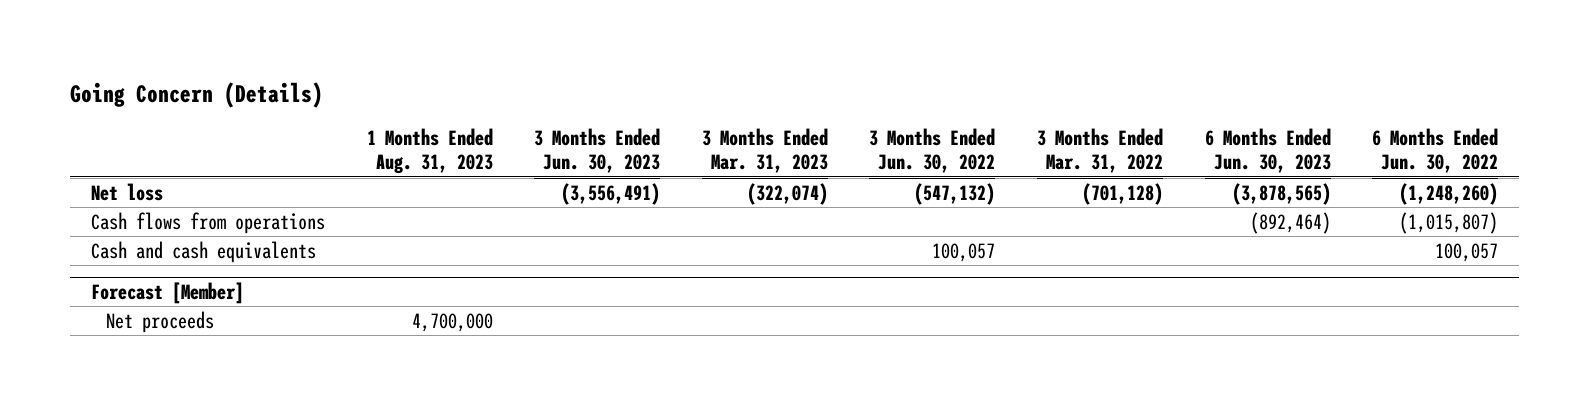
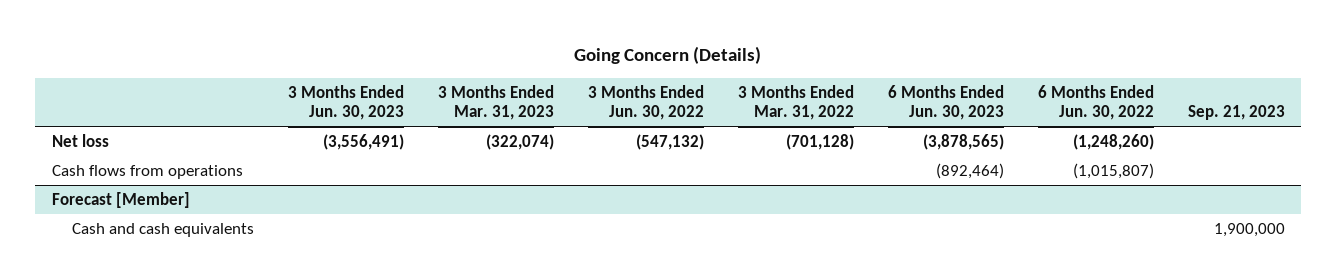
[366,128,493,175] 1 Months Ended Aug. 31, 2023 -> none
none -> [1187,104,1285,120] Sep. 21, 2023
[91,240,317,263] Cash and cash equivalents -> none
[106,310,215,333] Net proceeds -> none
none -> [72,223,255,238] Cash and cash equivalents

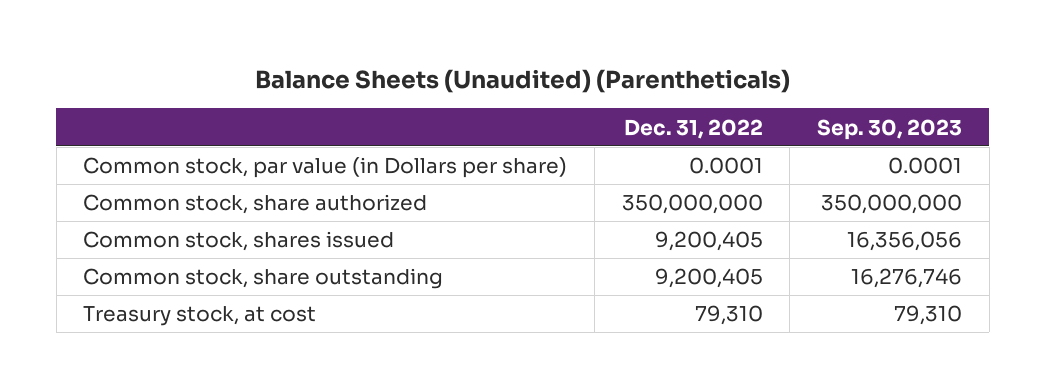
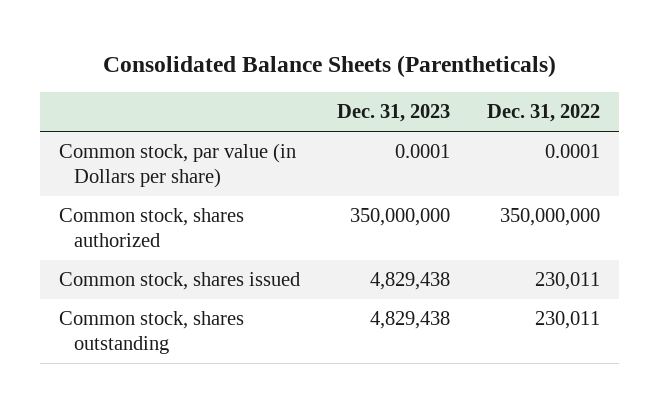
[254,68,790,93] Balance Sheets (Unaudited) (Parentheticals) -> [102,55,556,78] Consolidated Balance Sheets (Parentheticals)
[816,118,962,140] Sep. 30, 2023 -> none
none -> [337,104,451,123] Dec. 31, 2023
[83,306,317,327] Treasury stock, at cost -> none
[83,194,428,215] Common stock, share authorized -> [58,207,244,248] Common stock, shares authorized
[654,231,763,252] 9,200,405 -> [535,271,601,290] 230,011
[83,268,444,290] Common stock, share outstanding -> [58,310,244,355] Common stock, shares outstanding
[654,268,763,289] 9,200,405 -> [535,310,601,329] 230,011

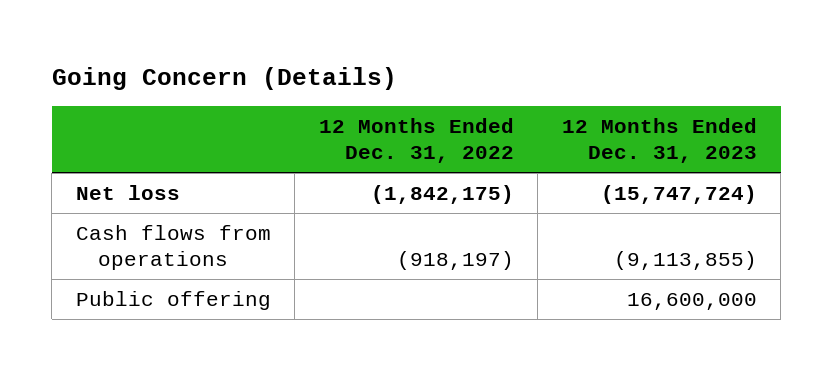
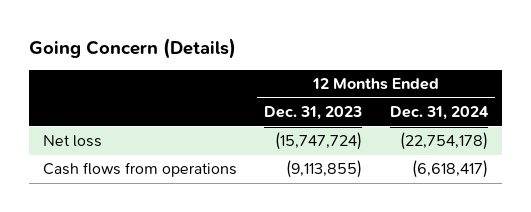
[318,117,514,164] 12 Months Ended Dec. 31, 2022 -> none
none -> [389,105,489,120] Dec. 31, 2024
[75,290,271,310] Public offering -> none

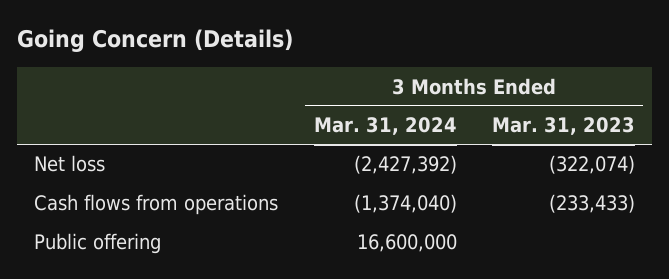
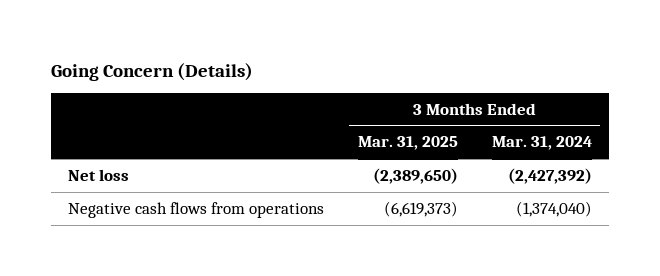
[491,117,635,136] Mar. 31, 2023 -> none
none -> [357,136,458,151] Mar. 31, 2025
[34,233,162,255] Public offering -> none
[34,194,279,216] Cash flows from operations -> [67,201,324,218] Negative cash flows from operations

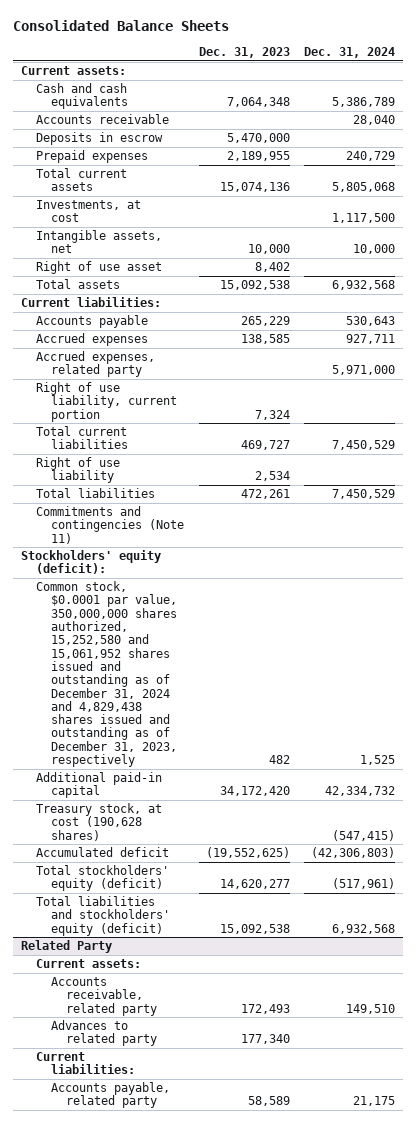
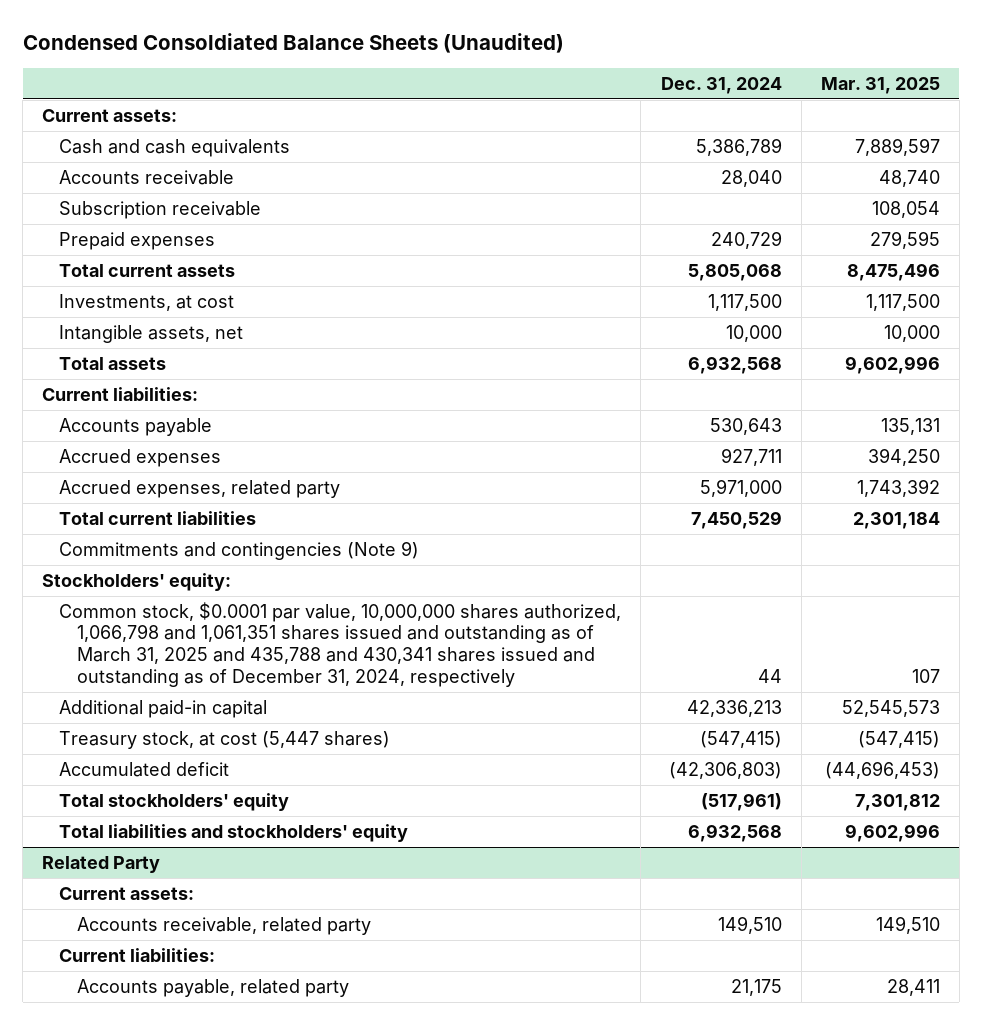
[13,20,230,32] Consolidated Balance Sheets -> [22,33,564,54] Condensed Consoldiated Balance Sheets (Unaudited)
[198,46,290,58] Dec. 31, 2023 -> none
none -> [820,76,940,94] Mar. 31, 2025
[35,132,163,146] Deposits in escrow -> none
none -> [59,200,262,219] Subscription receivable
[35,261,162,275] Right of use asset -> none
[35,382,177,422] Right of use liability, current portion -> none
[35,457,120,484] Right of use liability -> none
[35,488,155,499] Total liabilities -> none
[35,506,184,544] Commitments and contingencies (Note 11) -> [59,540,420,560] Commitments and contingencies (Note 9)
[20,550,161,575] Stockholders' equity (deficit): -> [42,572,232,591] Stockholders' equity:
[35,581,177,768] Common stock, $0.0001 par value, 350,000,000 shares authorized, 15,252,580 and 15,061,952 shares issued and outstanding as of December 31, 2024 and 4,829,438 shares issued and outstanding as of December 31, 2023, respectively -> [59,601,622,687] Common stock, $0.0001 par value, 10,000,000 shares authorized, 1,066,798 and 1,061,351 shares issued and outstanding as of March 31, 2025 and 435,788 and 430,341 shares issued and outstanding as of December 31, 2024, respectively
[360,755,396,766] 1,525 -> [757,668,782,683] 44
[325,786,396,797] 42,334,732 -> [686,699,782,717] 42,336,213
[35,803,162,841] Treasury stock, at cost (190,628 shares) -> [59,730,391,749] Treasury stock, at cost (5,447 shares)
[35,865,169,892] Total stockholders' equity (deficit) -> [59,792,290,811] Total stockholders' equity
[35,896,170,936] Total liabilities and stockholders' equity (deficit) -> [59,823,409,842] Total liabilities and stockholders' equity
[50,1020,158,1047] Advances to related party -> none

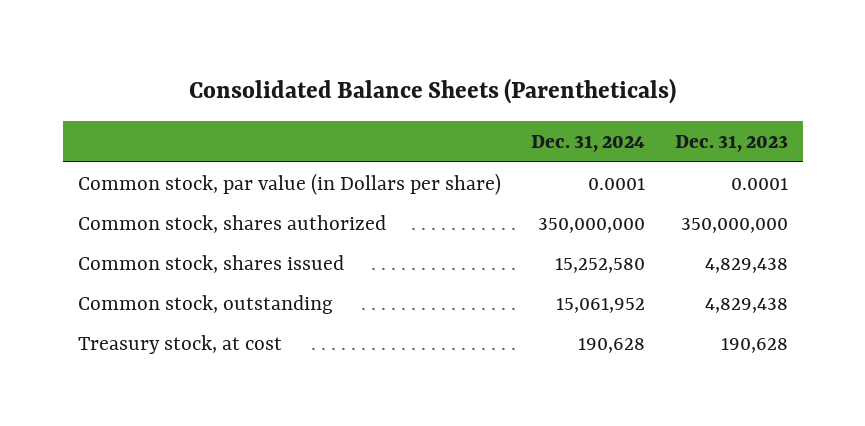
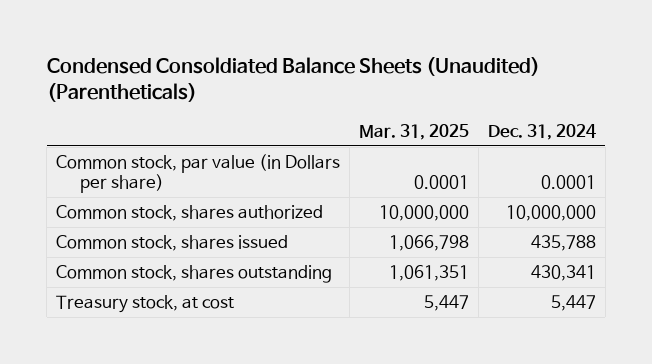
[188,78,676,105] Consolidated Balance Sheets (Parentheticals) -> [46,56,540,102] Condensed Consoldiated Balance Sheets (Unaudited) (Parentheticals)
[674,135,788,153] Dec. 31, 2023 -> none
none -> [358,123,469,140] Mar. 31, 2025
[537,217,645,233] 350,000,000 -> [505,205,596,222] 10,000,000
[554,257,645,273] 15,252,580 -> [530,235,596,252] 435,788
[77,294,333,314] Common stock, outstanding -> [56,265,333,284] Common stock, shares outstanding
[555,297,645,313] 15,061,952 -> [530,265,596,282] 430,341
[577,337,645,353] 190,628 -> [550,295,596,312] 5,447

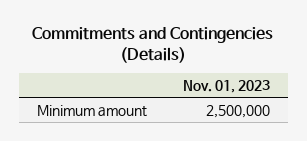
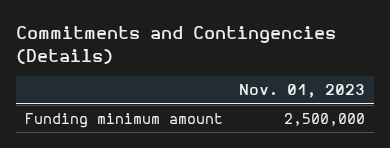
[36,104,147,117] Minimum amount -> [24,113,223,129] Funding minimum amount

